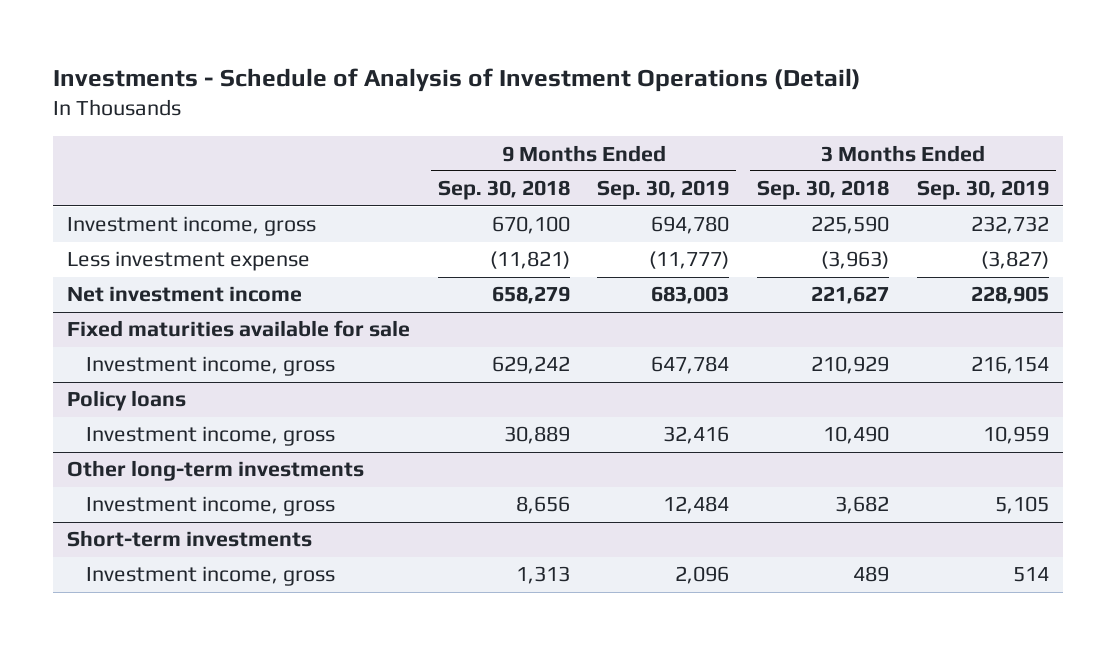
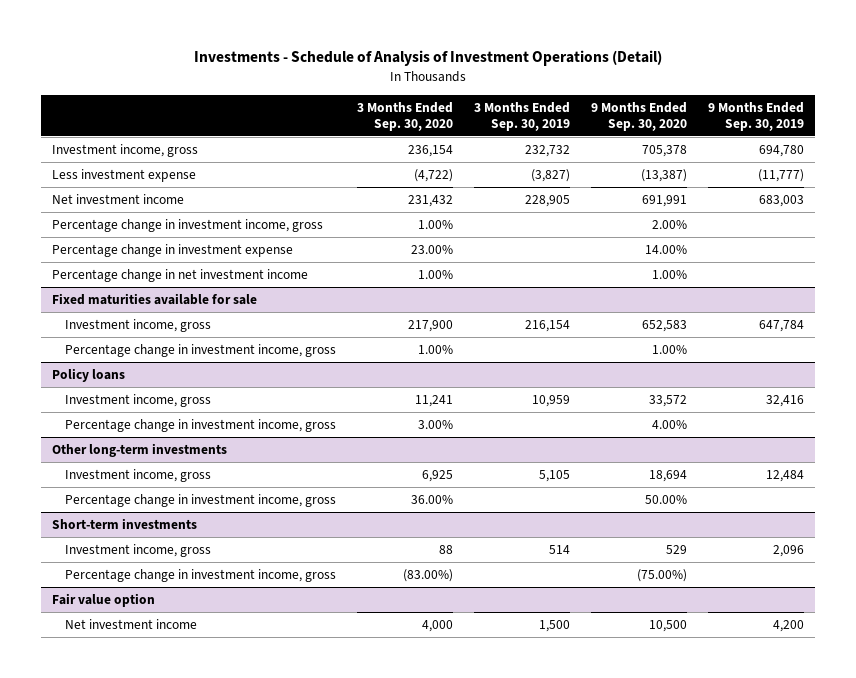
[437,180,570,201] Sep. 30, 2018 -> none
[757,180,890,201] Sep. 30, 2018 -> none
none -> [357,101,454,131] 3 Months Ended Sep. 30, 2020
none -> [591,101,688,131] 9 Months Ended Sep. 30, 2020
none -> [51,219,323,233] Percentage change in investment income, gross
none -> [51,244,293,258] Percentage change in investment expense
none -> [51,269,308,283] Percentage change in net investment income
none -> [65,344,337,358] Percentage change in investment income, gross
none -> [65,419,337,433] Percentage change in investment income, gross
none -> [65,494,337,508] Percentage change in investment income, gross
none -> [65,569,337,583] Percentage change in investment income, gross
none -> [51,593,155,608] Fair value option
none -> [65,619,198,630] Net investment income

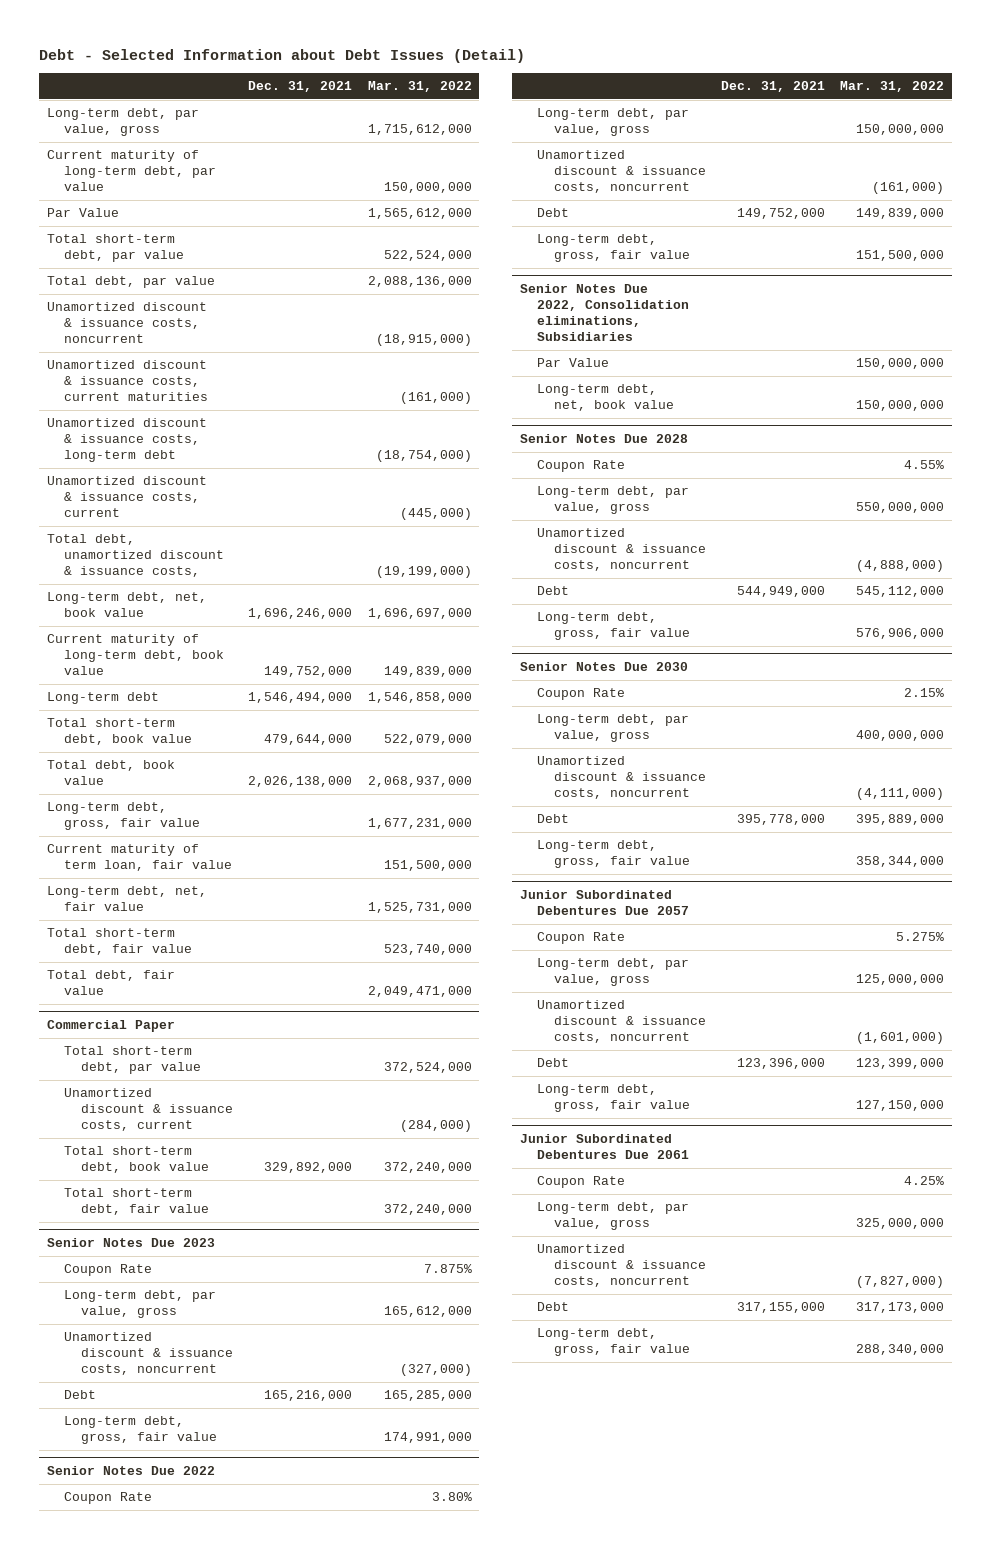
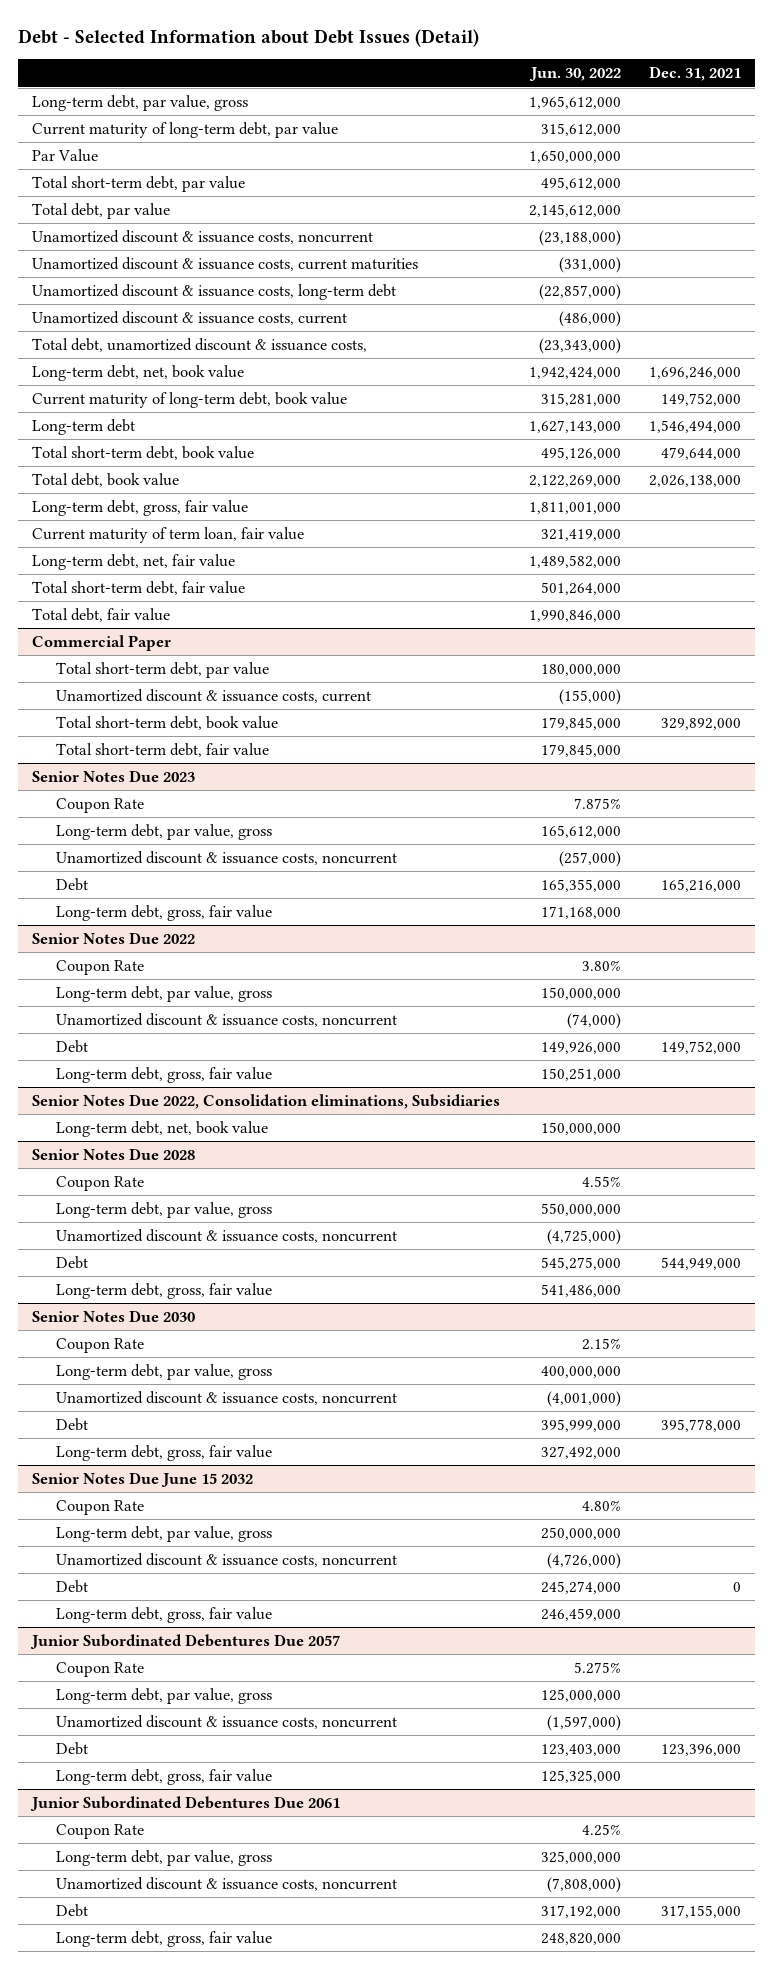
[367,80,472,92] Mar. 31, 2022 -> none
none -> [528,67,621,82] Jun. 30, 2022
[536,358,609,368] Par Value -> none
none -> [32,1472,254,1488] Senior Notes Due June 15 2032
none -> [55,1500,144,1516] Coupon Rate
none -> [55,1526,272,1543] Long-term debt, par value, gross
none -> [55,1553,397,1568] Unamortized discount & issuance costs, noncurrent
none -> [55,1580,88,1594] Debt
none -> [55,1607,272,1624] Long-term debt, gross, fair value

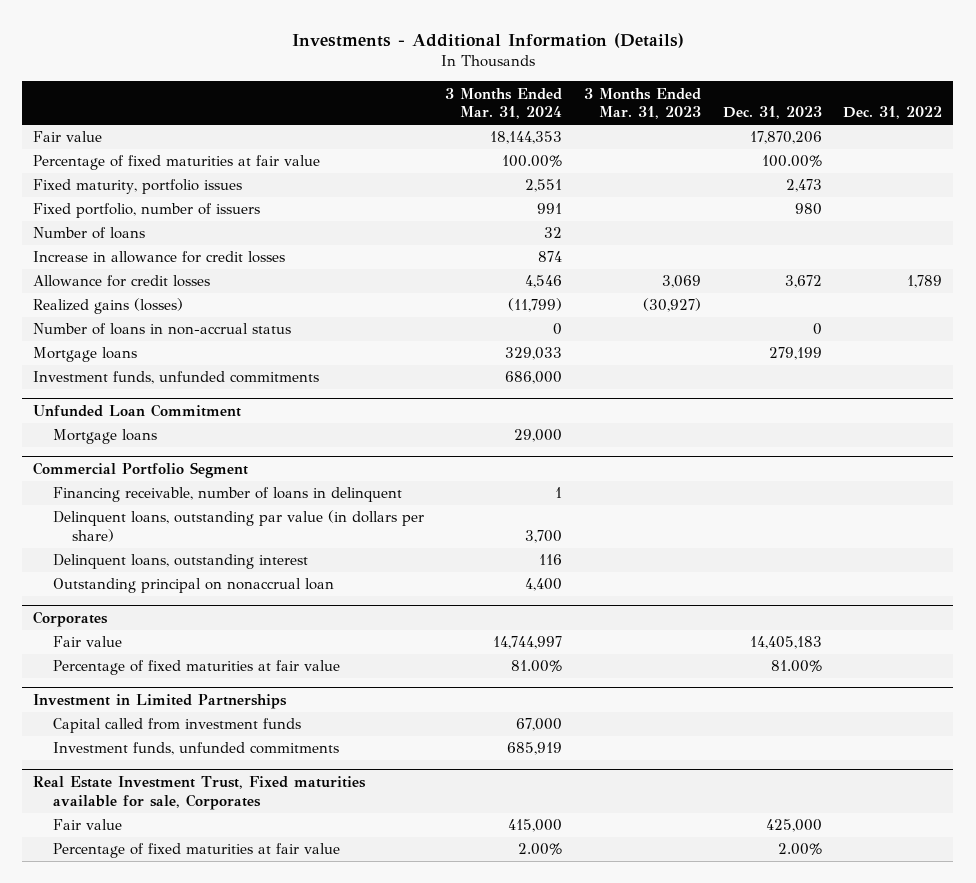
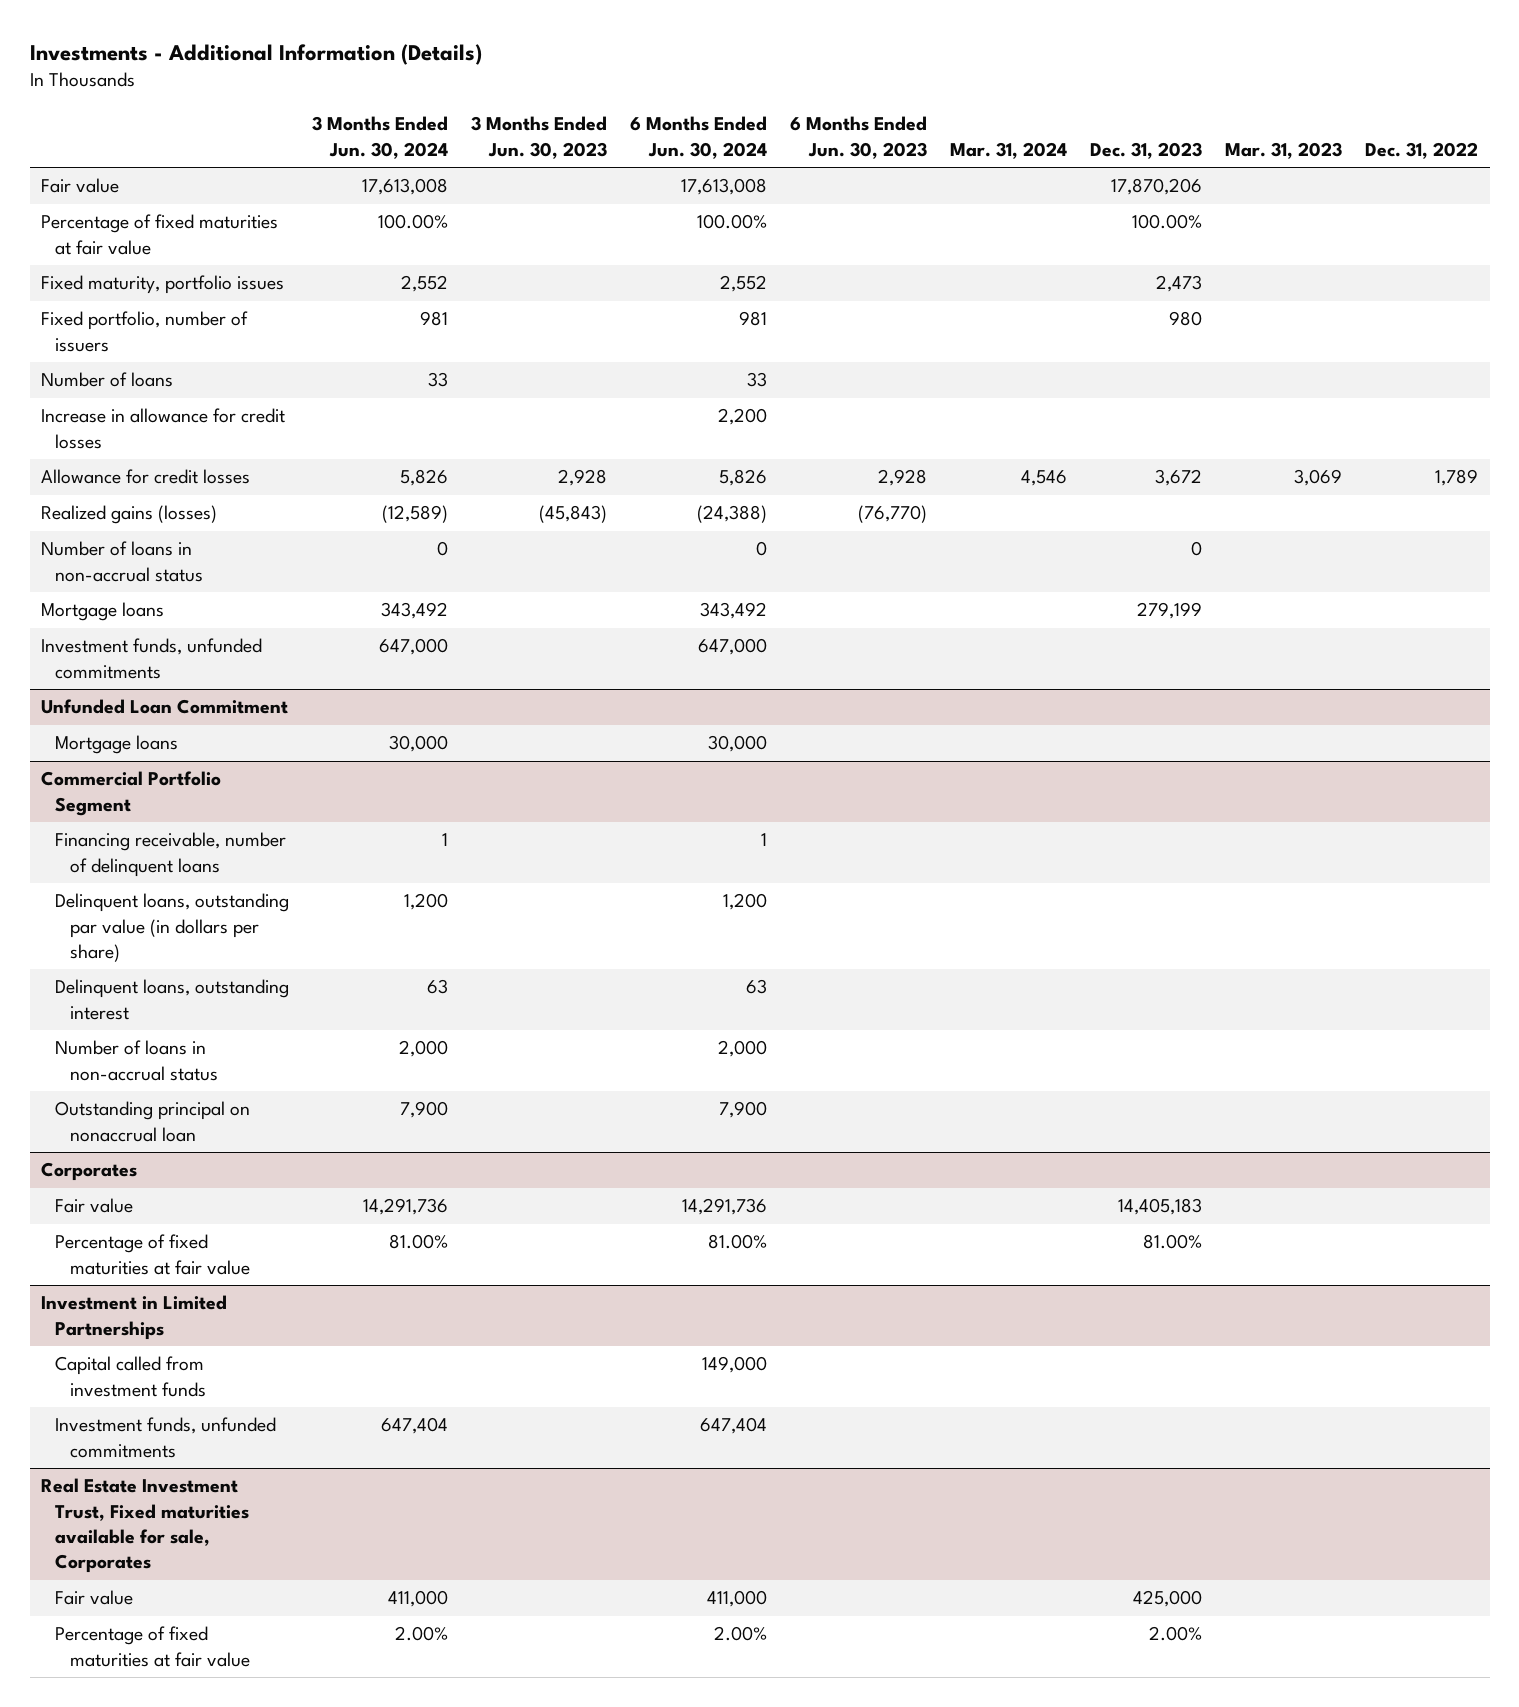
[445,87,563,120] 3 Months Ended Mar. 31, 2024 -> none
[584,87,702,120] 3 Months Ended Mar. 31, 2023 -> none
none -> [312,116,449,159] 3 Months Ended Jun. 30, 2024
none -> [471,116,608,159] 3 Months Ended Jun. 30, 2023
none -> [630,116,768,159] 6 Months Ended Jun. 30, 2024
none -> [790,116,928,159] 6 Months Ended Jun. 30, 2023
none -> [950,141,1068,159] Mar. 31, 2024
none -> [1225,141,1343,159] Mar. 31, 2023
[52,487,402,503] Financing receivable, number of loans in delinquent -> [55,832,287,877] Financing receivable, number of delinquent loans
none -> [55,1040,218,1081] Number of loans in non-accrual status

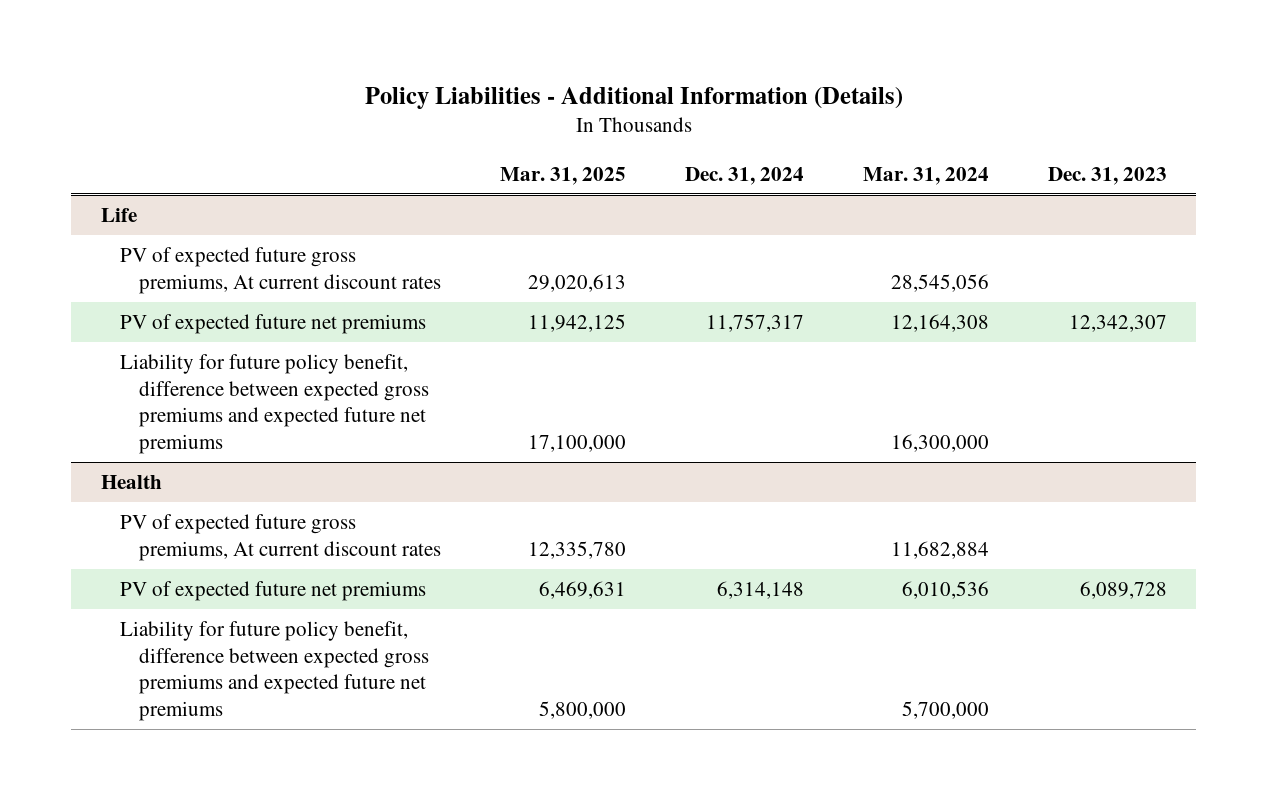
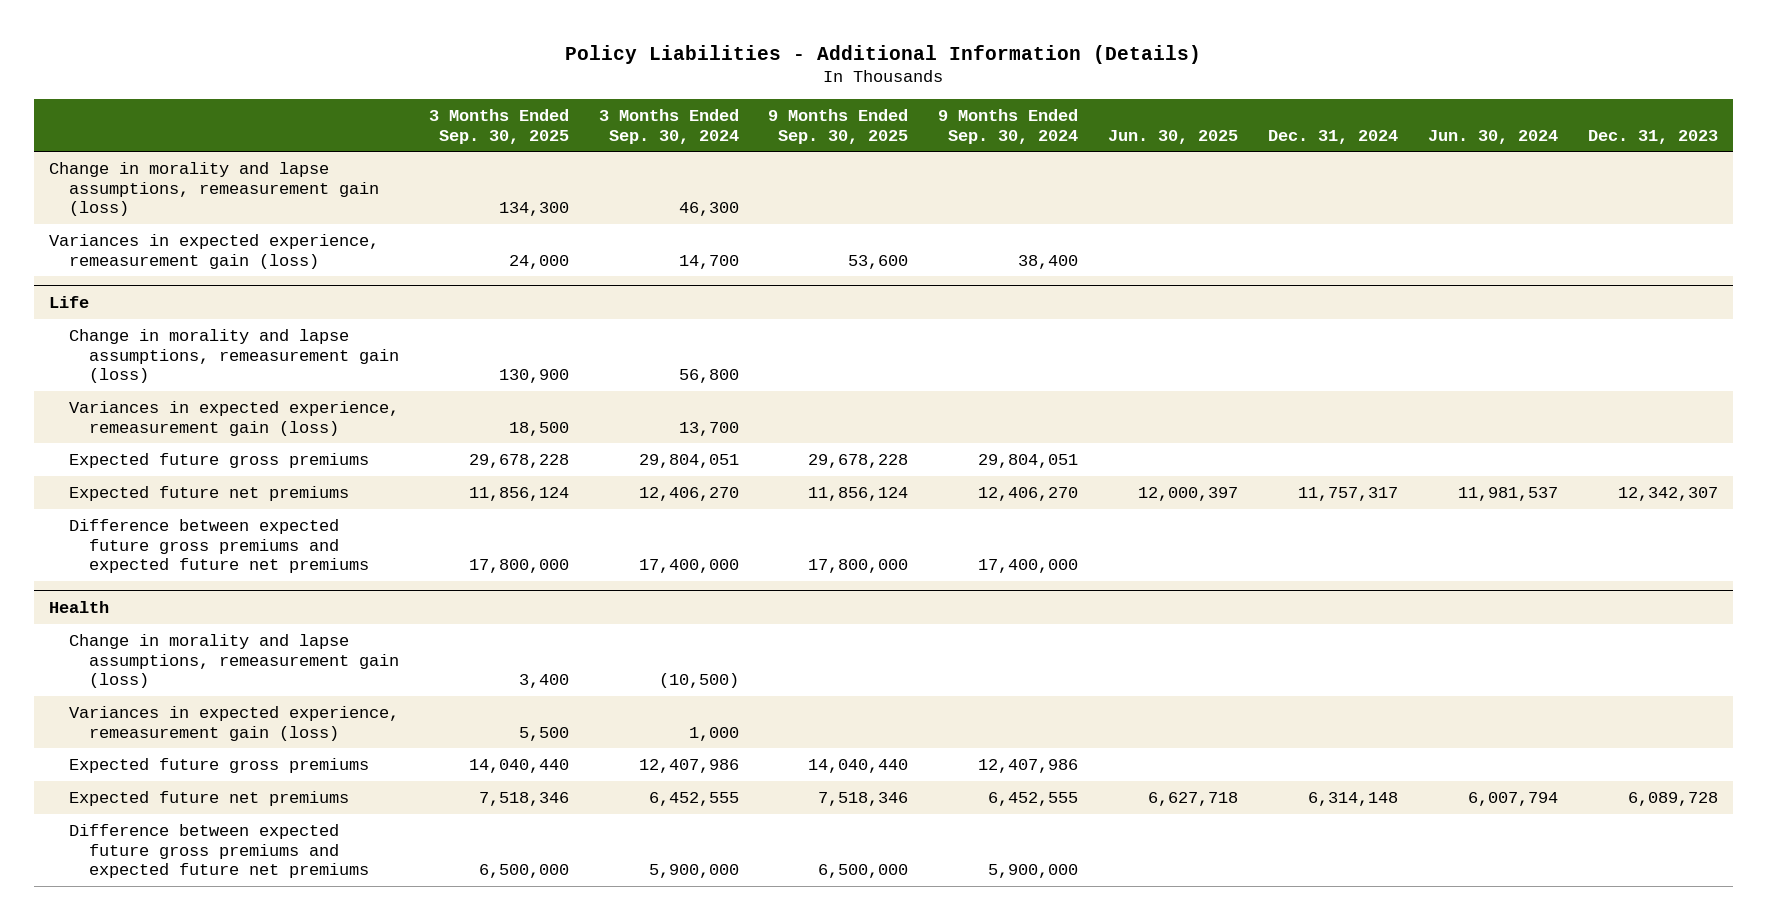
[499,166,626,185] Mar. 31, 2025 -> none
[862,166,989,185] Mar. 31, 2024 -> none
none -> [428,108,569,144] 3 Months Ended Sep. 30, 2025
none -> [598,108,739,144] 3 Months Ended Sep. 30, 2024
none -> [768,108,909,144] 9 Months Ended Sep. 30, 2025
none -> [938,108,1079,144] 9 Months Ended Sep. 30, 2024
none -> [1108,129,1239,144] Jun. 30, 2025
none -> [1428,129,1559,144] Jun. 30, 2024
none -> [48,161,379,217] Change in morality and lapse assumptions, remeasurement gain (loss)
none -> [48,233,379,269] Variances in expected experience, remeasurement gain (loss)
none -> [68,328,399,384] Change in morality and lapse assumptions, remeasurement gain (loss)
none -> [68,400,399,436] Variances in expected experience, remeasurement gain (loss)
[119,247,441,294] PV of expected future gross premiums, At current discount rates -> [68,452,369,468] Expected future gross premiums
[119,314,426,335] PV of expected future net premiums -> [68,485,349,501] Expected future net premiums
[119,354,429,454] Liability for future policy benefit, difference between expected gross premiums and expected future net premiums -> [68,518,369,574] Difference between expected future gross premiums and expected future net premiums
none -> [68,633,399,689] Change in morality and lapse assumptions, remeasurement gain (loss)
none -> [68,705,399,741] Variances in expected experience, remeasurement gain (loss)
[119,514,441,561] PV of expected future gross premiums, At current discount rates -> [68,757,369,773] Expected future gross premiums
[119,581,426,602] PV of expected future net premiums -> [68,790,349,806] Expected future net premiums
[119,621,429,721] Liability for future policy benefit, difference between expected gross premiums and expected future net premiums -> [68,823,369,879] Difference between expected future gross premiums and expected future net premiums

